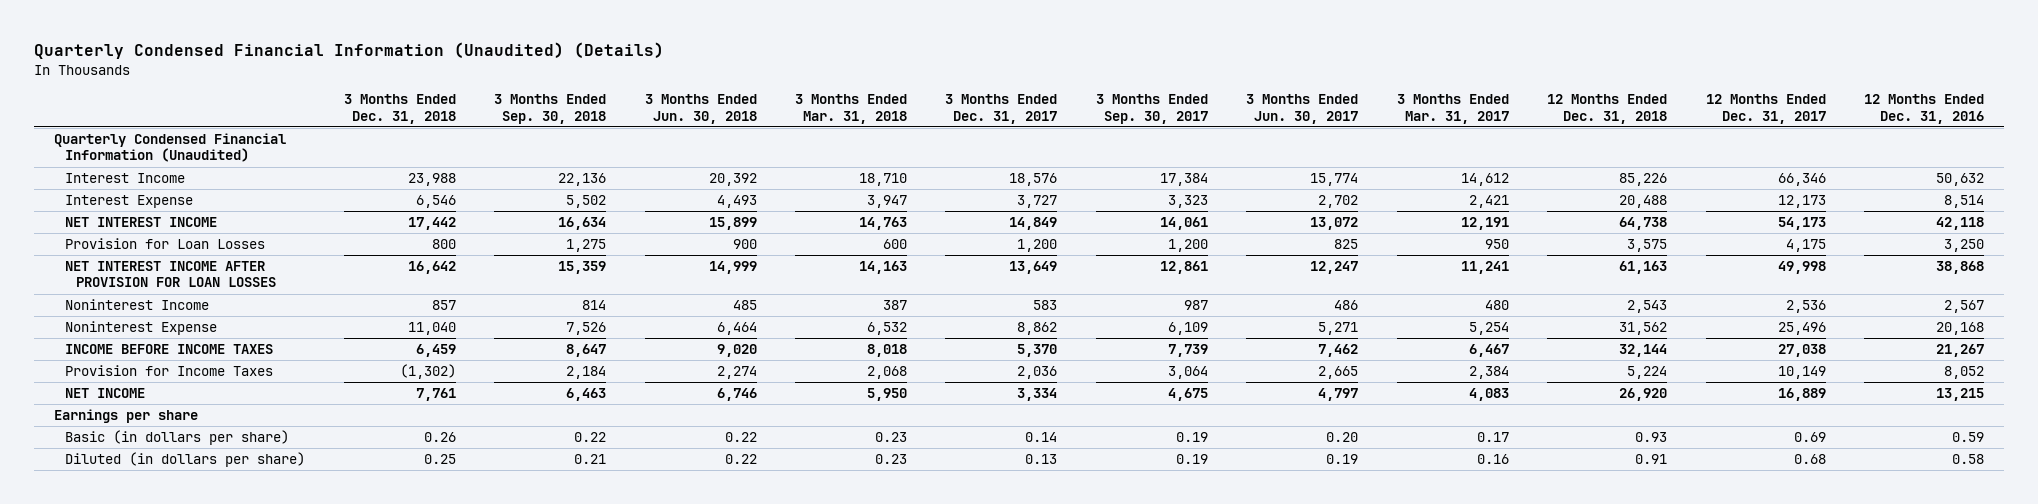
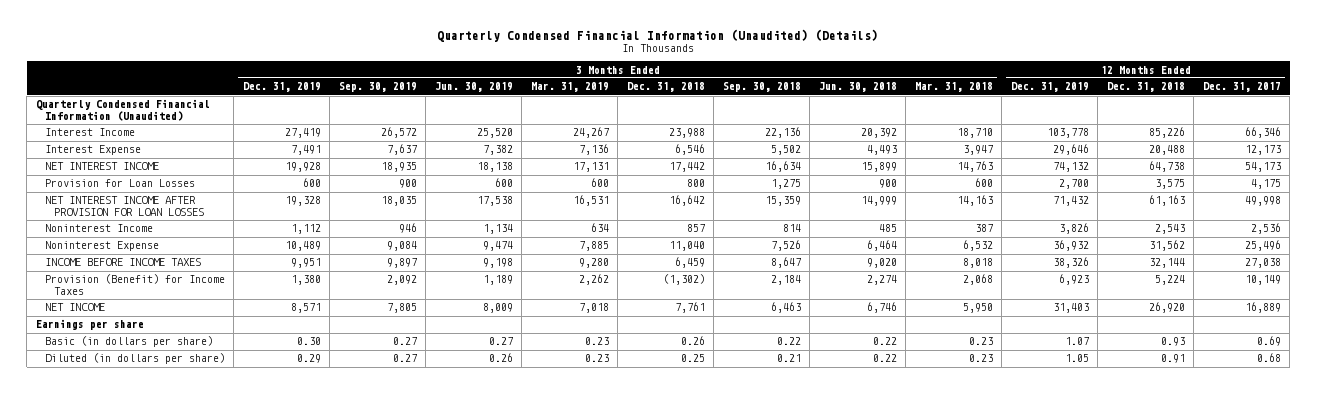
[945,94,1058,124] 3 Months Ended Dec. 31, 2017 -> none
[1095,94,1208,124] 3 Months Ended Sep. 30, 2017 -> none
[1246,94,1359,124] 3 Months Ended Jun. 30, 2017 -> none
[1396,94,1509,124] 3 Months Ended Mar. 31, 2017 -> none
[1864,94,1985,124] 12 Months Ended Dec. 31, 2016 -> none
none -> [242,82,321,93] Dec. 31, 2019
none -> [338,82,417,93] Sep. 30, 2019
none -> [434,82,513,93] Jun. 30, 2019
none -> [530,82,609,93] Mar. 31, 2019
none -> [1010,82,1089,93] Dec. 31, 2019
[65,365,274,377] Provision for Income Taxes -> [44,274,225,295] Provision (Benefit) for Income Taxes

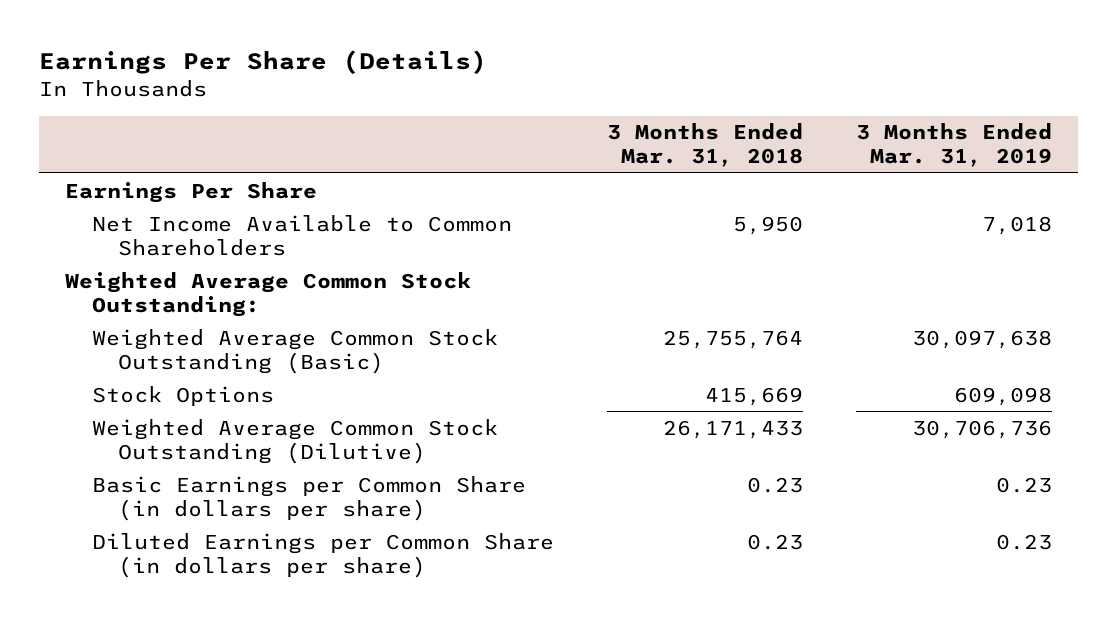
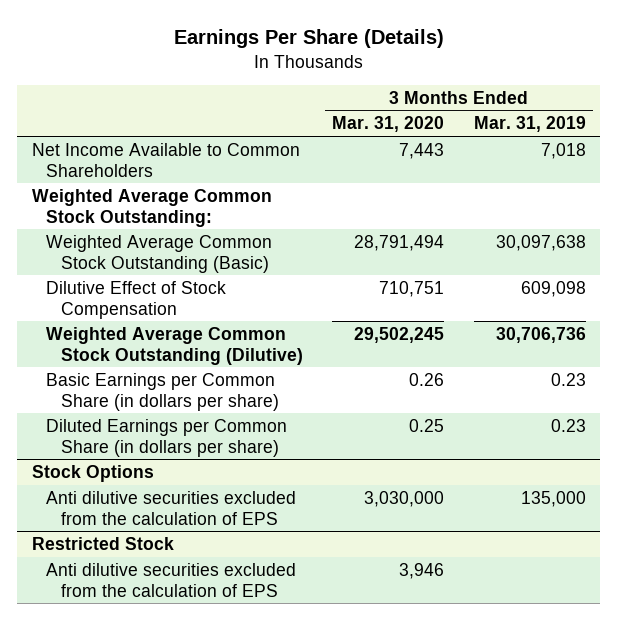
[606,123,803,168] 3 Months Ended Mar. 31, 2018 -> none
none -> [332,116,445,133] Mar. 31, 2020
[65,181,318,203] Earnings Per Share -> none
[91,385,274,406] Stock Options -> [46,280,227,319] Dilutive Effect of Stock Compensation
none -> [31,464,154,482] Stock Options
none -> [46,490,297,525] Anti dilutive securities excluded from the calculation of EPS
none -> [31,536,174,550] Restricted Stock
none -> [46,562,297,597] Anti dilutive securities excluded from the calculation of EPS

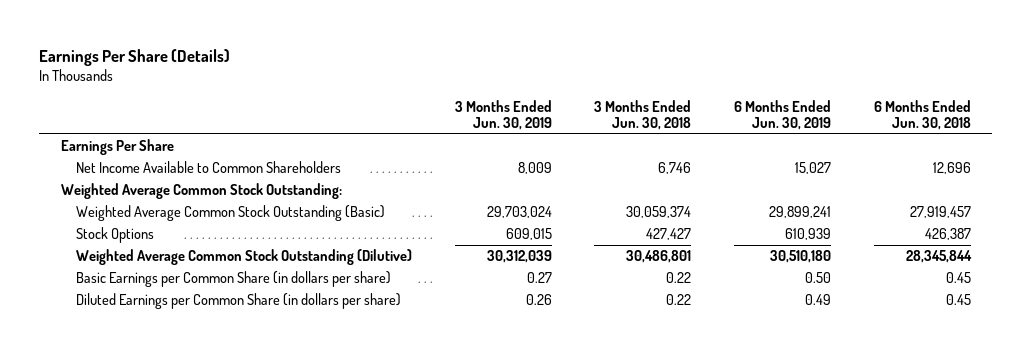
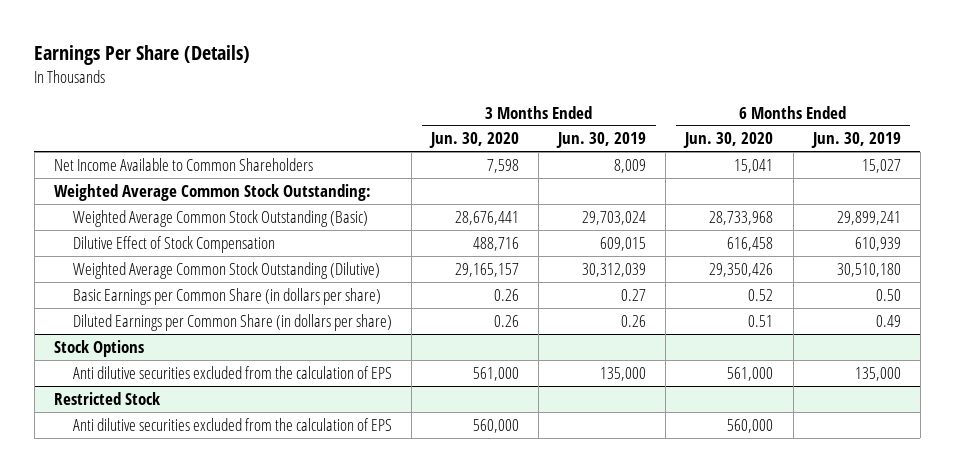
[594,99,692,131] 3 Months Ended Jun. 30, 2018 -> none
[873,99,971,131] 6 Months Ended Jun. 30, 2018 -> none
none -> [429,132,520,149] Jun. 30, 2020
none -> [683,132,774,149] Jun. 30, 2020
[60,139,174,156] Earnings Per Share -> none
[76,227,155,244] Stock Options -> [73,235,276,253] Dilutive Effect of Stock Compensation
none -> [53,339,144,357] Stock Options
none -> [73,365,393,379] Anti dilutive securities excluded from the calculation of EPS
none -> [53,391,160,405] Restricted Stock
none -> [73,417,393,431] Anti dilutive securities excluded from the calculation of EPS

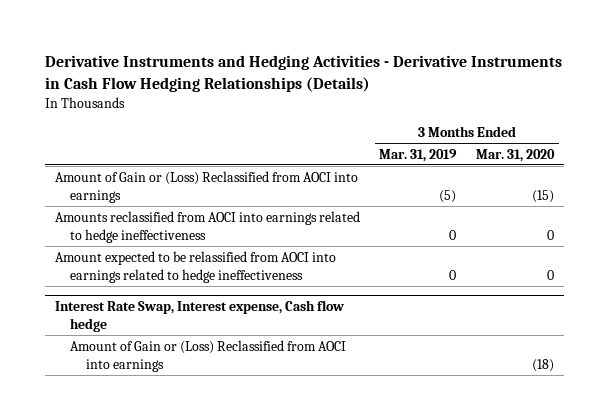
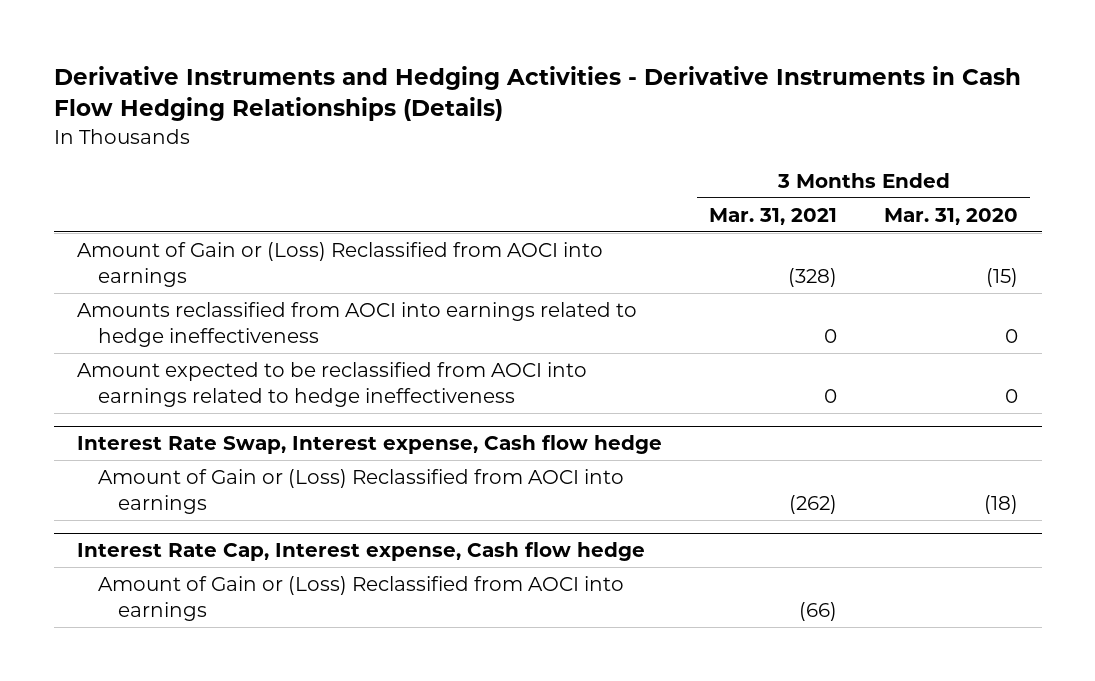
[379,148,458,162] Mar. 31, 2019 -> none
none -> [709,207,838,225] Mar. 31, 2021
[54,250,336,283] Amount expected to be relassified from AOCI into earnings related to hedge ineffectiveness -> [77,362,588,408] Amount expected to be reclassified from AOCI into earnings related to hedge ineffectiveness
none -> [77,542,646,562] Interest Rate Cap, Interest expense, Cash flow hedge
none -> [97,576,624,622] Amount of Gain or (Loss) Reclassified from AOCI into earnings

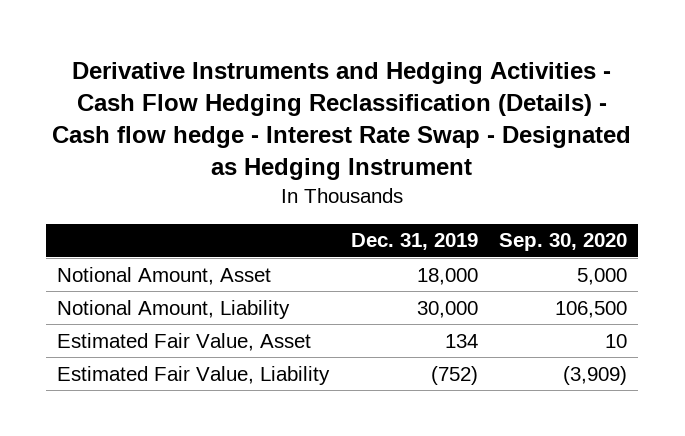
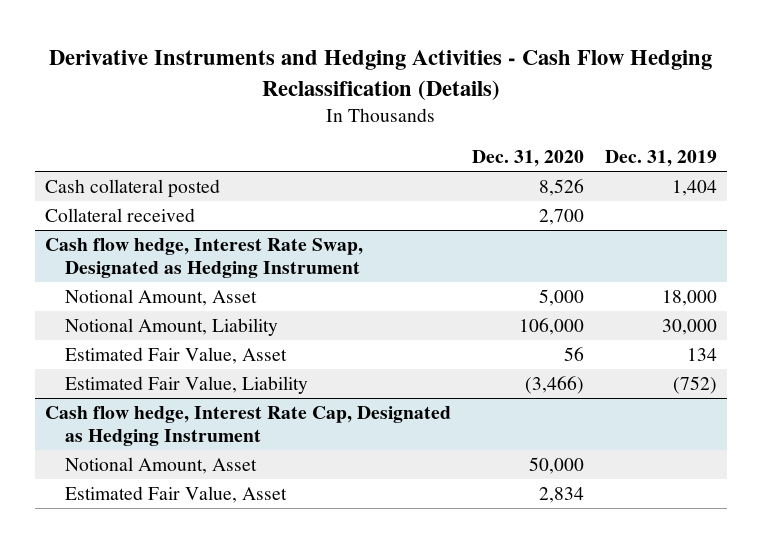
[52,61,632,181] Derivative Instruments and Hedging Activities - Cash Flow Hedging Reclassification (Details) - Cash flow hedge - Interest Rate Swap - Designated as Hedging Instrument -> [48,50,712,100] Derivative Instruments and Hedging Activities - Cash Flow Hedging Reclassification (Details)
[499,233,628,252] Sep. 30, 2020 -> none
none -> [471,150,584,168] Dec. 31, 2020
none -> [45,178,221,198] Cash collateral posted
none -> [45,207,196,222] Collateral received
none -> [45,237,364,278] Cash flow hedge, Interest Rate Swap, Designated as Hedging Instrument
none -> [45,405,452,446] Cash flow hedge, Interest Rate Cap, Designated as Hedging Instrument
none -> [64,456,257,474] Notional Amount, Asset
none -> [64,485,287,503] Estimated Fair Value, Asset

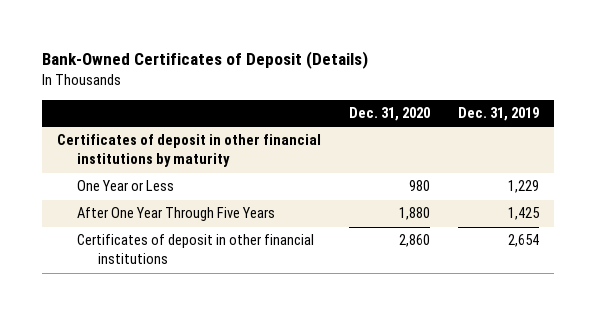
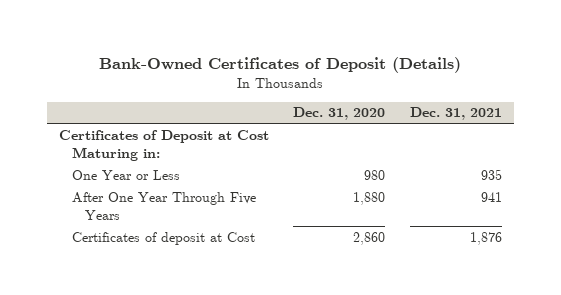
[458,107,540,122] Dec. 31, 2019 -> none
none -> [409,107,502,121] Dec. 31, 2021
[56,134,321,168] Certificates of deposit in other financial institutions by maturity -> [59,129,270,161] Certificates of Deposit at Cost Maturing in:
[77,234,315,265] Certificates of deposit in other financial institutions -> [72,231,256,245] Certificates of deposit at Cost

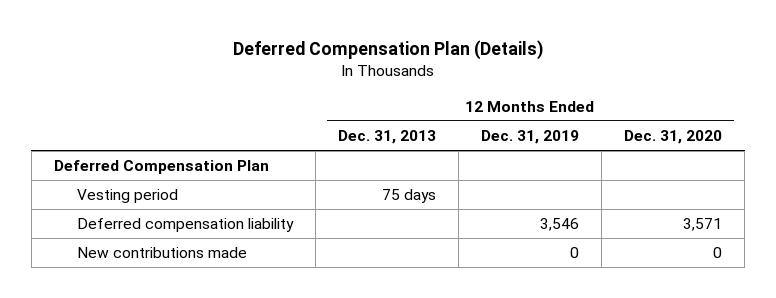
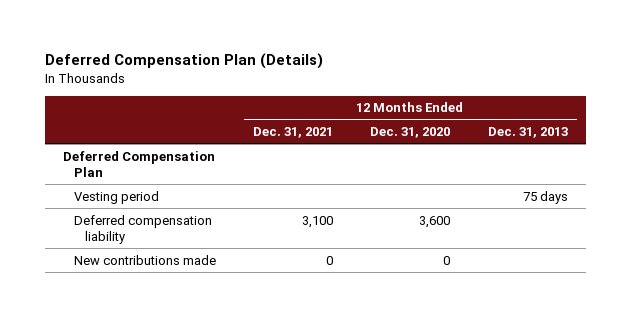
[481,129,580,144] Dec. 31, 2019 -> none
none -> [253,126,334,138] Dec. 31, 2021
[683,218,723,232] 3,571 -> [419,215,451,228] 3,600

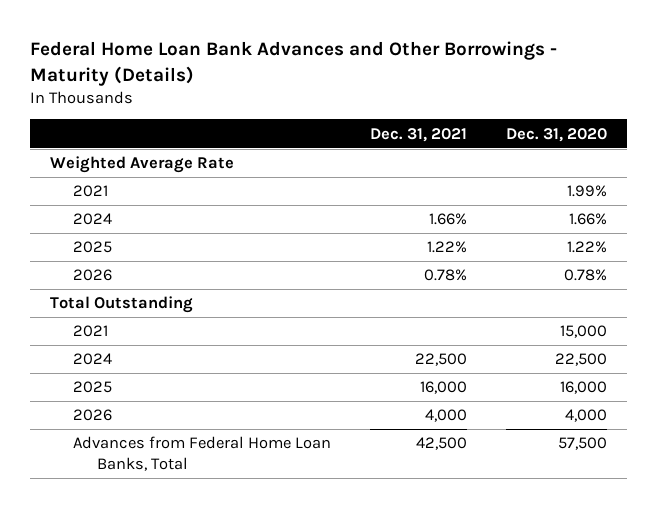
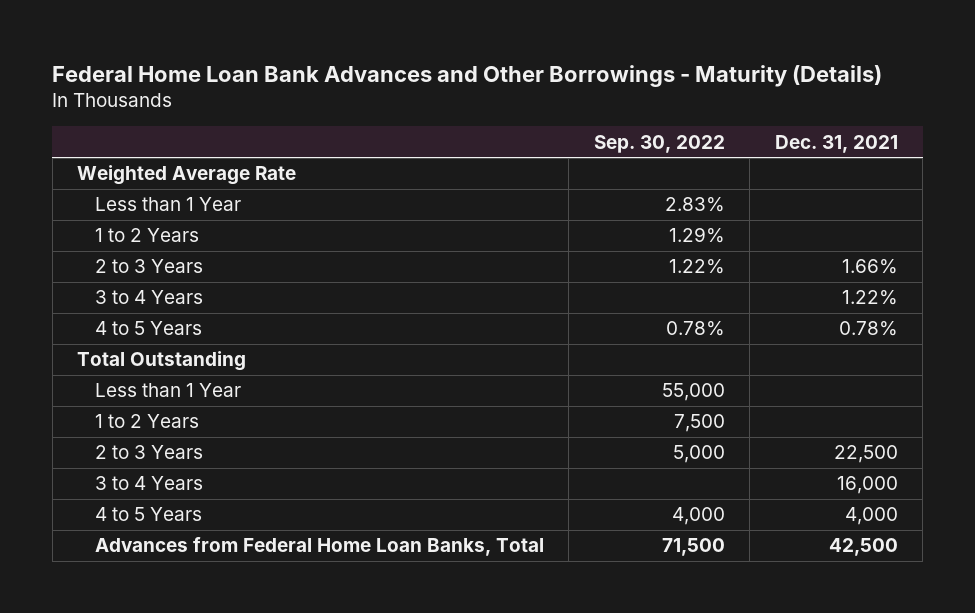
[506,127,608,142] Dec. 31, 2020 -> none
none -> [593,134,725,153] Sep. 30, 2022
[73,269,113,282] 2026 -> none
[73,185,109,198] 2021 -> [95,197,242,212] Less than 1 Year
none -> [95,228,200,243] 1 to 2 Years
[73,213,113,226] 2024 -> [95,259,204,274] 2 to 3 Years
[73,241,113,254] 2025 -> [95,290,204,305] 3 to 4 Years
none -> [95,321,203,336] 4 to 5 Years
[73,381,113,394] 2025 -> none
[73,409,113,422] 2026 -> none
[73,325,109,338] 2021 -> [95,383,242,398] Less than 1 Year
none -> [95,414,200,429] 1 to 2 Years
[73,353,113,366] 2024 -> [95,445,204,460] 2 to 3 Years
none -> [95,476,204,491] 3 to 4 Years
none -> [95,507,203,522] 4 to 5 Years

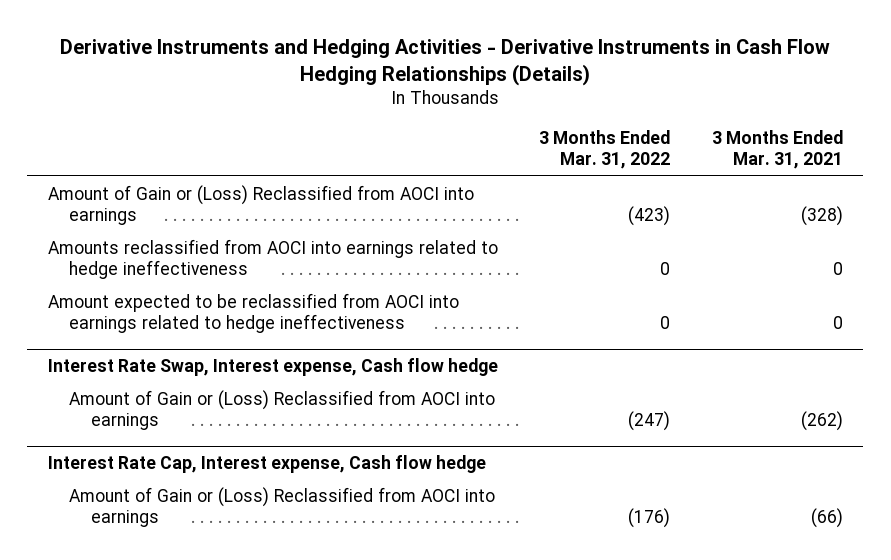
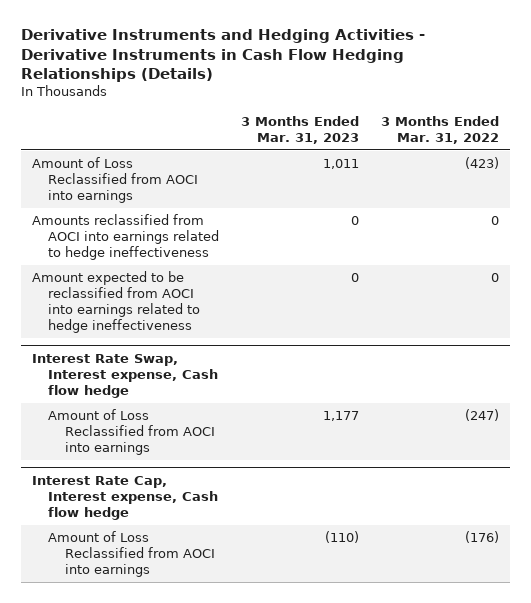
[711,130,843,170] 3 Months Ended Mar. 31, 2021 -> none
none -> [241,115,360,144] 3 Months Ended Mar. 31, 2023
[48,184,475,225] Amount of Gain or (Loss) Reclassified from AOCI into earnings -> [31,157,199,204] Amount of Loss Reclassified from AOCI into earnings
[69,389,496,430] Amount of Gain or (Loss) Reclassified from AOCI into earnings -> [48,409,215,456] Amount of Loss Reclassified from AOCI into earnings
[69,486,496,527] Amount of Gain or (Loss) Reclassified from AOCI into earnings -> [48,531,215,578] Amount of Loss Reclassified from AOCI into earnings

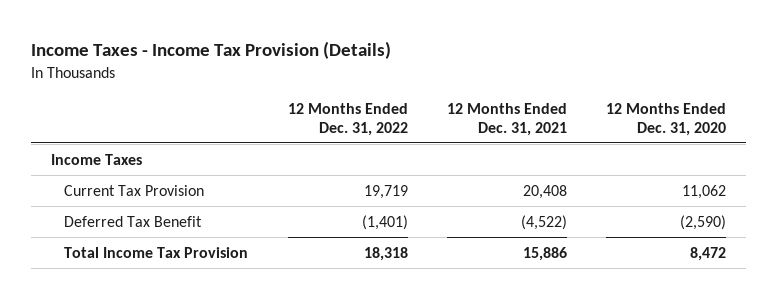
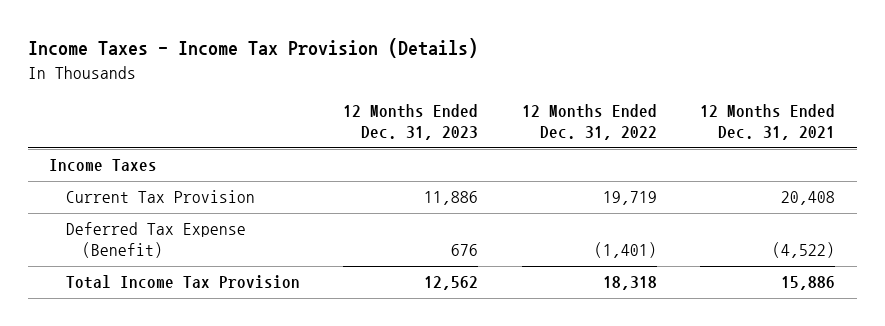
[606,103,727,136] 12 Months Ended Dec. 31, 2020 -> none
none -> [343,104,479,141] 12 Months Ended Dec. 31, 2023
[64,215,203,227] Deferred Tax Benefit -> [65,222,246,259] Deferred Tax Expense (Benefit)

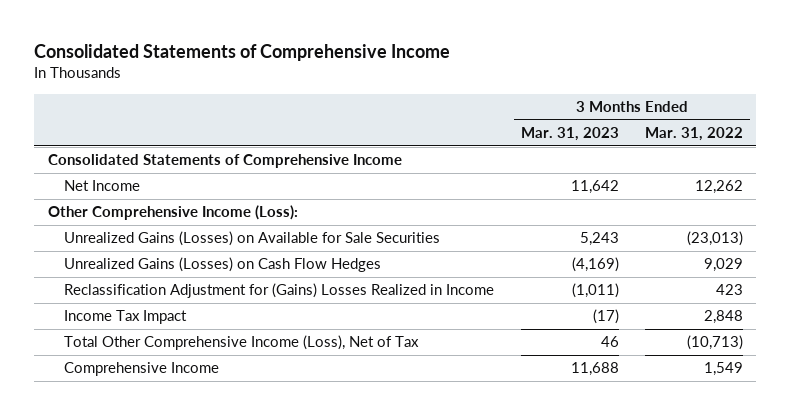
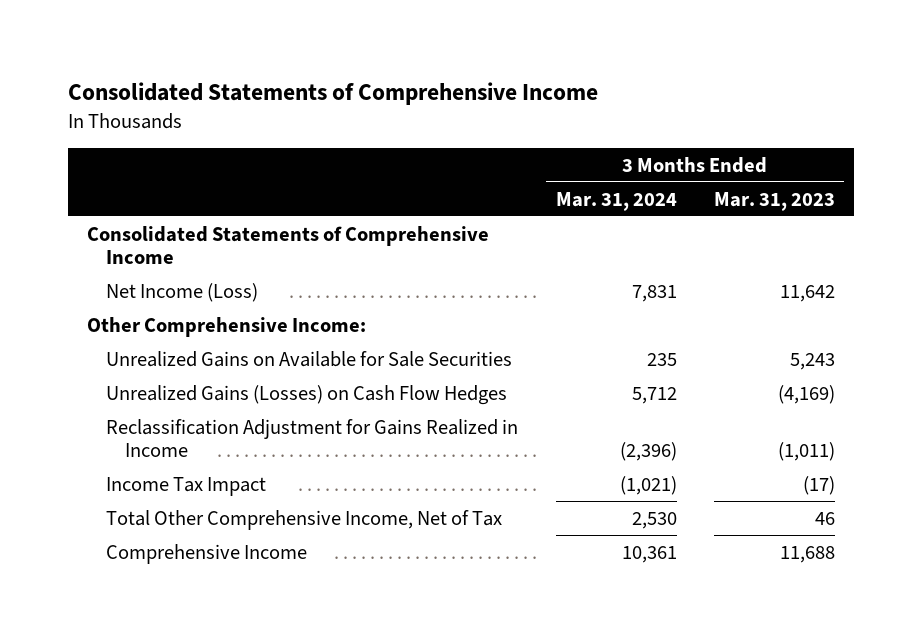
[645,127,744,142] Mar. 31, 2022 -> none
none -> [555,191,677,211] Mar. 31, 2024
[64,180,141,192] Net Income -> [106,282,259,302] Net Income (Loss)
[47,205,298,221] Other Comprehensive Income (Loss): -> [86,316,366,337] Other Comprehensive Income:
[64,231,441,247] Unrealized Gains (Losses) on Available for Sale Securities -> [106,350,513,367] Unrealized Gains on Available for Sale Securities
[64,283,495,299] Reclassification Adjustment for (Gains) Losses Realized in Income -> [106,418,519,458] Reclassification Adjustment for Gains Realized in Income
[64,335,420,351] Total Other Comprehensive Income (Loss), Net of Tax -> [106,509,503,530] Total Other Comprehensive Income, Net of Tax

